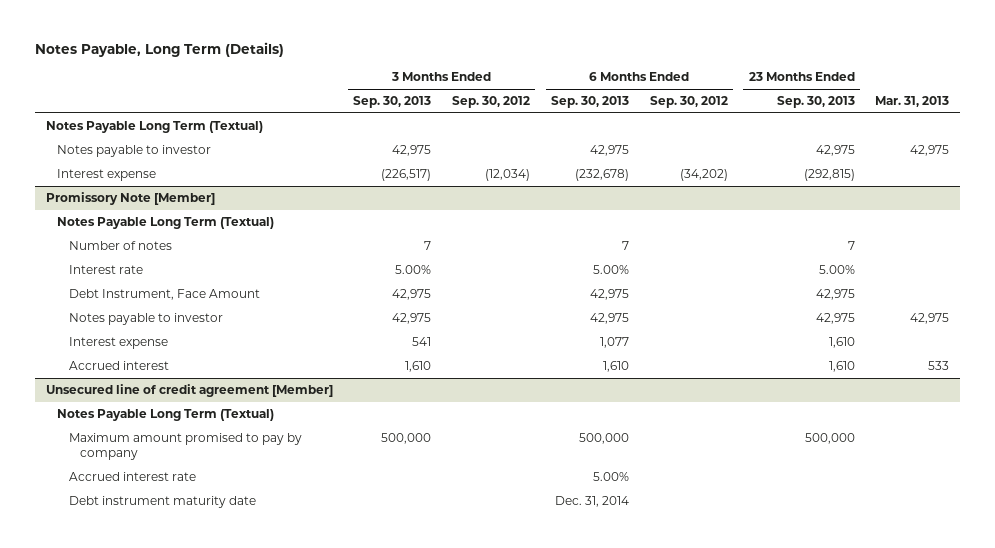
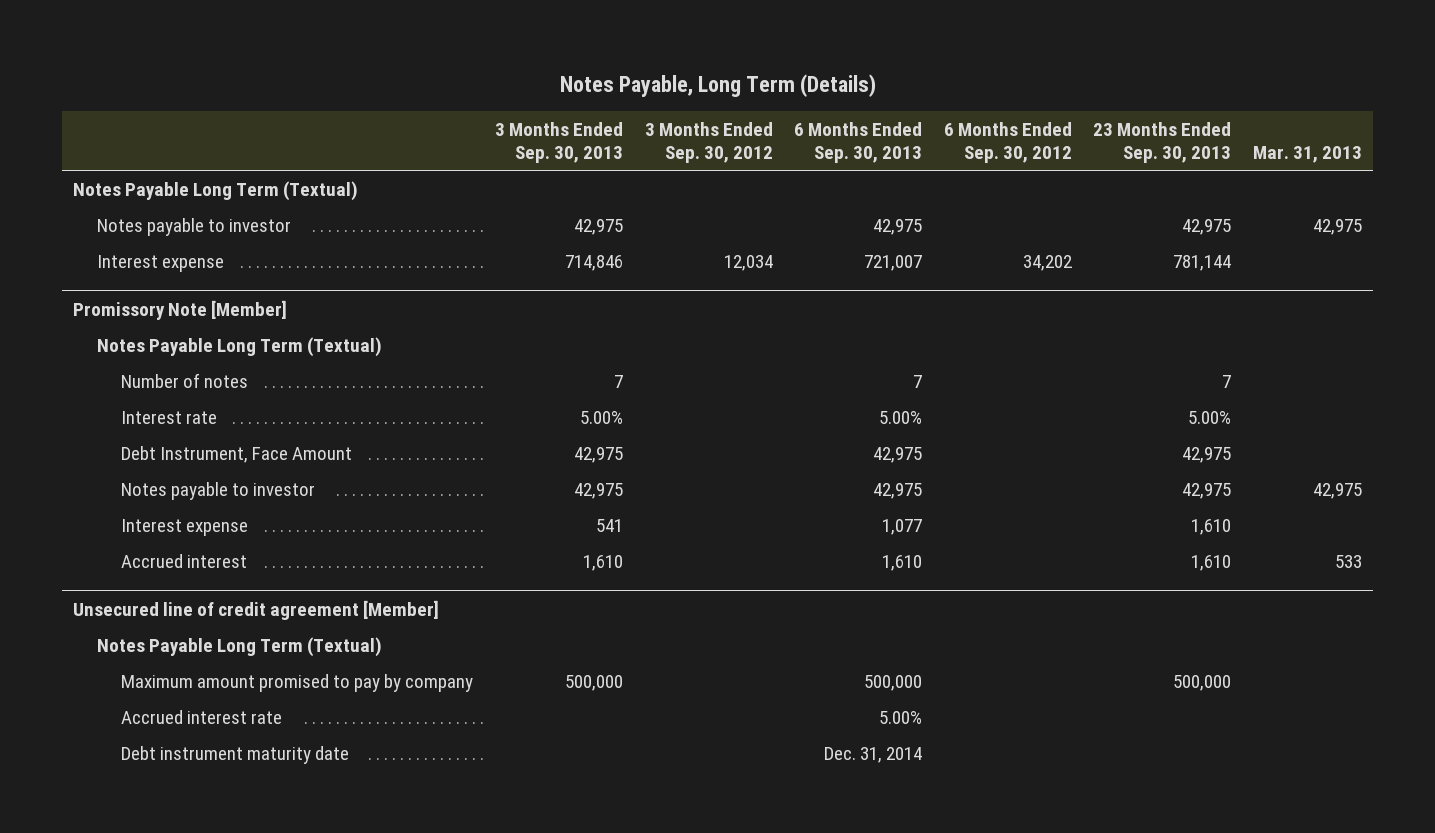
[381,168,432,181] (226,517) -> [564,254,623,271] 714,846
[485,168,531,181] (12,034) -> [723,254,773,271] 12,034
[575,168,630,181] (232,678) -> [864,254,923,271] 721,007
[679,168,728,181] (34,202) -> [1022,254,1072,271] 34,202
[803,168,855,181] (292,815) -> [1173,254,1232,271] 781,144

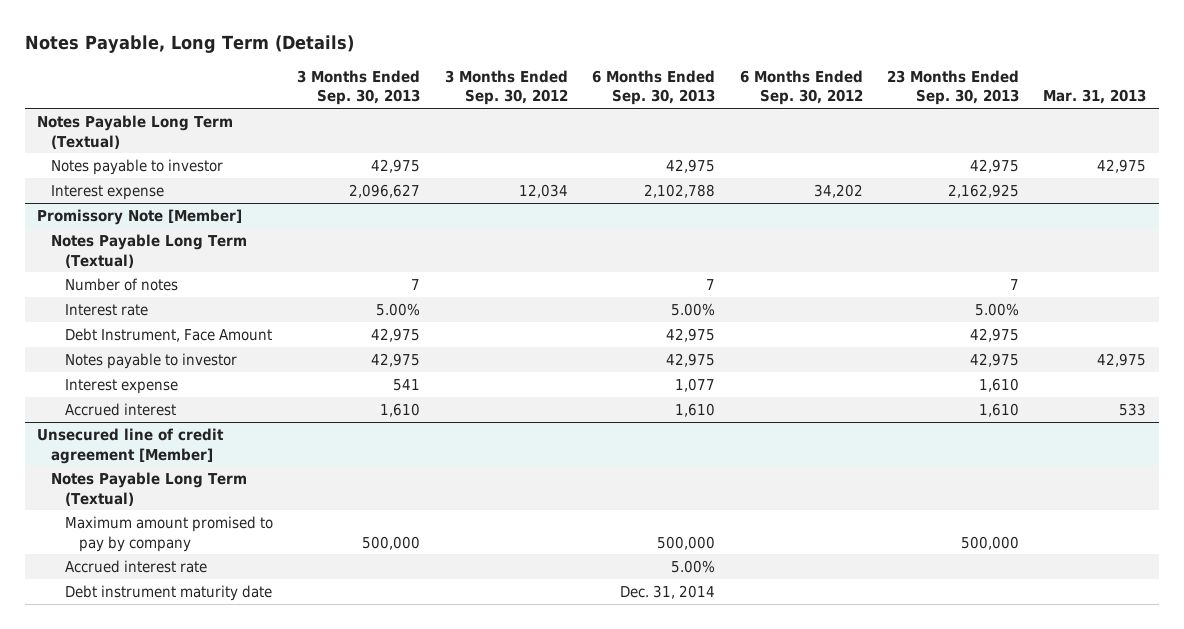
[564,254,623,271] 714,846 -> [349,183,421,198] 2,096,627
[864,254,923,271] 721,007 -> [644,183,716,198] 2,102,788
[1173,254,1232,271] 781,144 -> [947,183,1019,198] 2,162,925

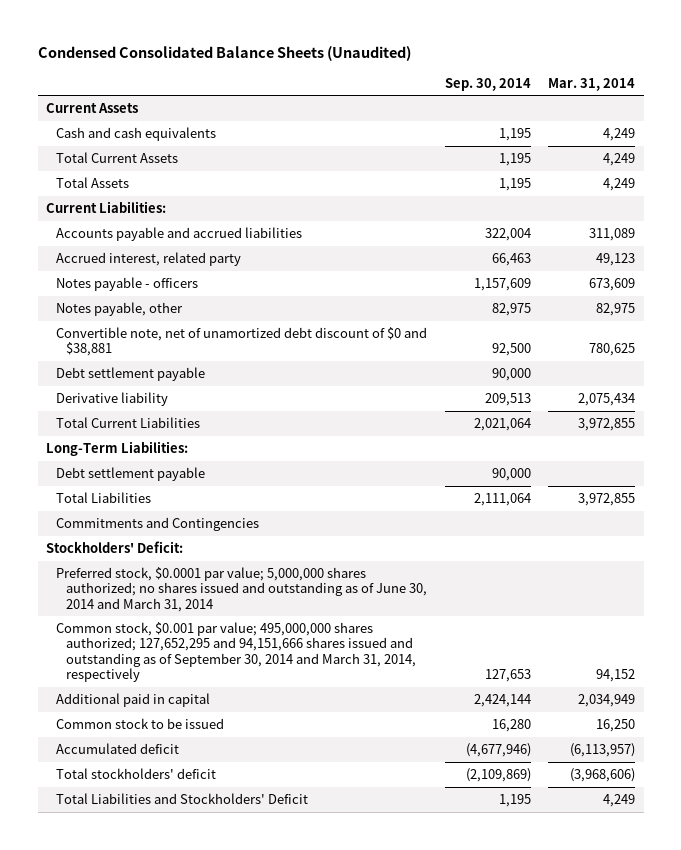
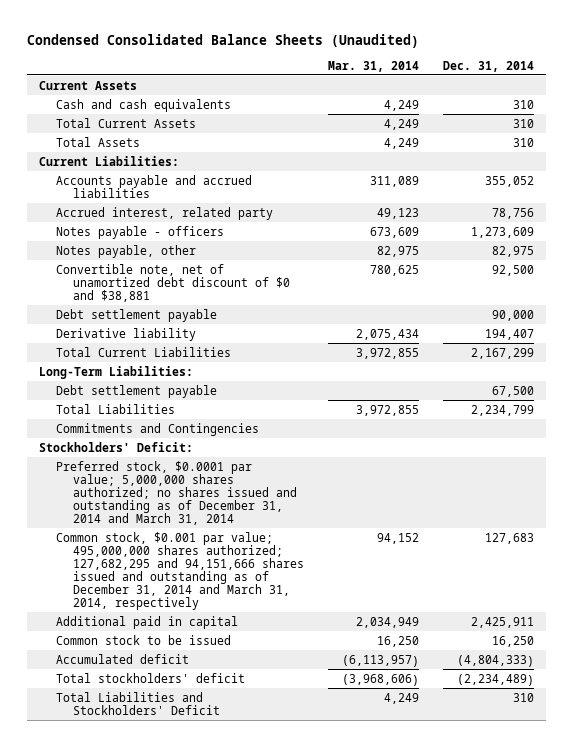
[444,77,531,91] Sep. 30, 2014 -> none
none -> [443,60,535,72] Dec. 31, 2014
[56,567,427,612] Preferred stock, $0.0001 par value; 5,000,000 shares authorized; no shares issued and outstanding as of June 30, 2014 and March 31, 2014 -> [55,460,297,525] Preferred stock, $0.0001 par value; 5,000,000 shares authorized; no shares issued and outstanding as of December 31, 2014 and March 31, 2014
[56,622,416,682] Common stock, $0.001 par value; 495,000,000 shares authorized; 127,652,295 and 94,151,666 shares issued and outstanding as of September 30, 2014 and March 31, 2014, respectively -> [55,531,304,610] Common stock, $0.001 par value; 495,000,000 shares authorized; 127,682,295 and 94,151,666 shares issued and outstanding as of December 31, 2014 and March 31, 2014, respectively

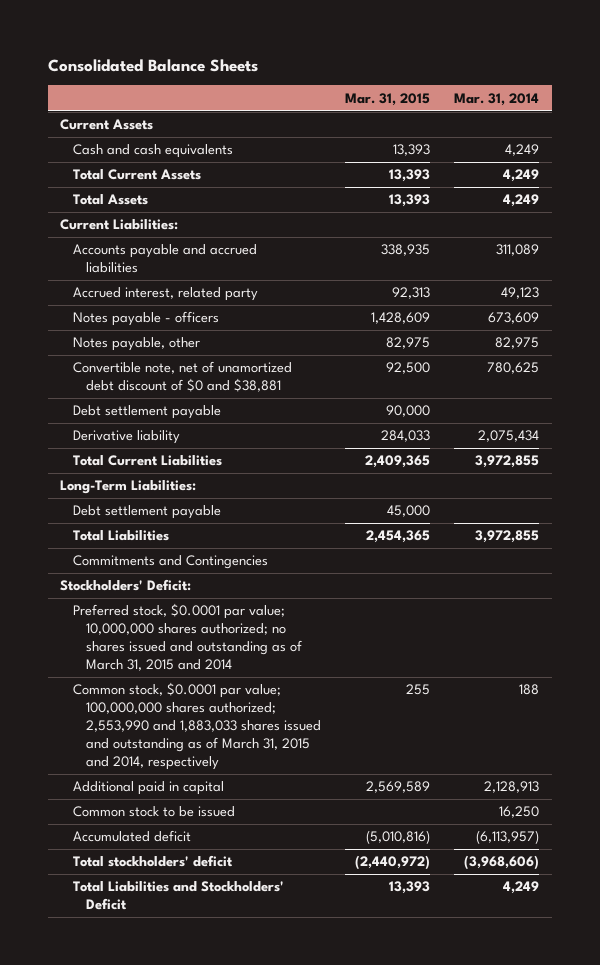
[27,33,420,48] Condensed Consolidated Balance Sheets (Unaudited) -> [48,58,259,72] Consolidated Balance Sheets
[443,60,535,72] Dec. 31, 2014 -> none
none -> [345,92,431,106] Mar. 31, 2015
[55,460,297,525] Preferred stock, $0.0001 par value; 5,000,000 shares authorized; no shares issued and outstanding as of December 31, 2014 and March 31, 2014 -> [72,603,302,672] Preferred stock, $0.0001 par value; 10,000,000 shares authorized; no shares issued and outstanding as of March 31, 2015 and 2014
[55,531,304,610] Common stock, $0.001 par value; 495,000,000 shares authorized; 127,682,295 and 94,151,666 shares issued and outstanding as of December 31, 2014 and March 31, 2014, respectively -> [72,682,321,771] Common stock, $0.0001 par value; 100,000,000 shares authorized; 2,553,990 and 1,883,033 shares issued and outstanding as of March 31, 2015 and 2014, respectively
[376,532,419,544] 94,152 -> [519,684,540,696] 188
[355,616,419,628] 2,034,949 -> [484,781,540,794] 2,128,913

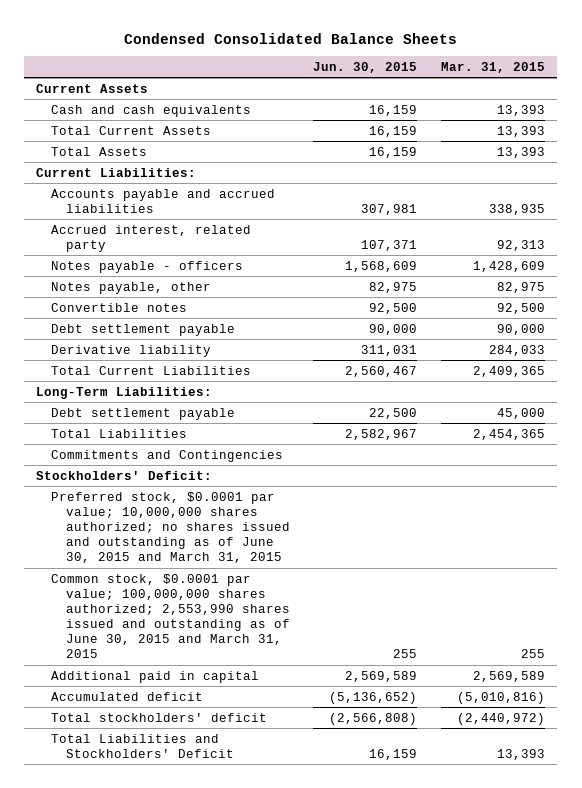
[48,58,259,72] Consolidated Balance Sheets -> [123,32,457,44] Condensed Consolidated Balance Sheets
[454,92,540,106] Mar. 31, 2014 -> none
none -> [313,61,418,73] Jun. 30, 2015
[72,361,292,393] Convertible note, net of unamortized debt discount of $0 and $38,881 -> [50,302,187,312] Convertible notes
[72,603,302,672] Preferred stock, $0.0001 par value; 10,000,000 shares authorized; no shares issued and outstanding as of March 31, 2015 and 2014 -> [50,491,290,564] Preferred stock, $0.0001 par value; 10,000,000 shares authorized; no shares issued and outstanding as of June 30, 2015 and March 31, 2015
[72,682,321,771] Common stock, $0.0001 par value; 100,000,000 shares authorized; 2,553,990 and 1,883,033 shares issued and outstanding as of March 31, 2015 and 2014, respectively -> [50,573,290,659] Common stock, $0.0001 par value; 100,000,000 shares authorized; 2,553,990 shares issued and outstanding as of June 30, 2015 and March 31, 2015
[72,806,235,818] Common stock to be issued -> none

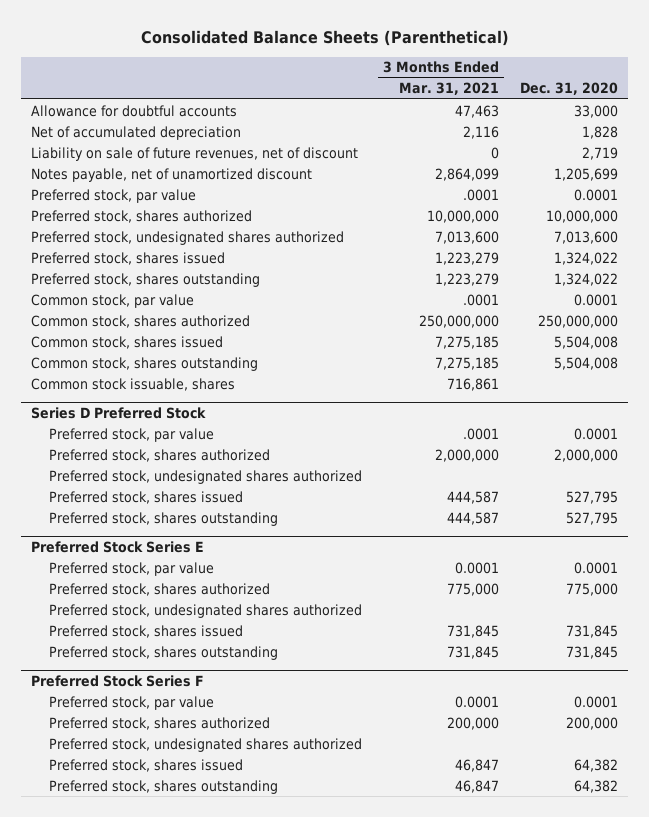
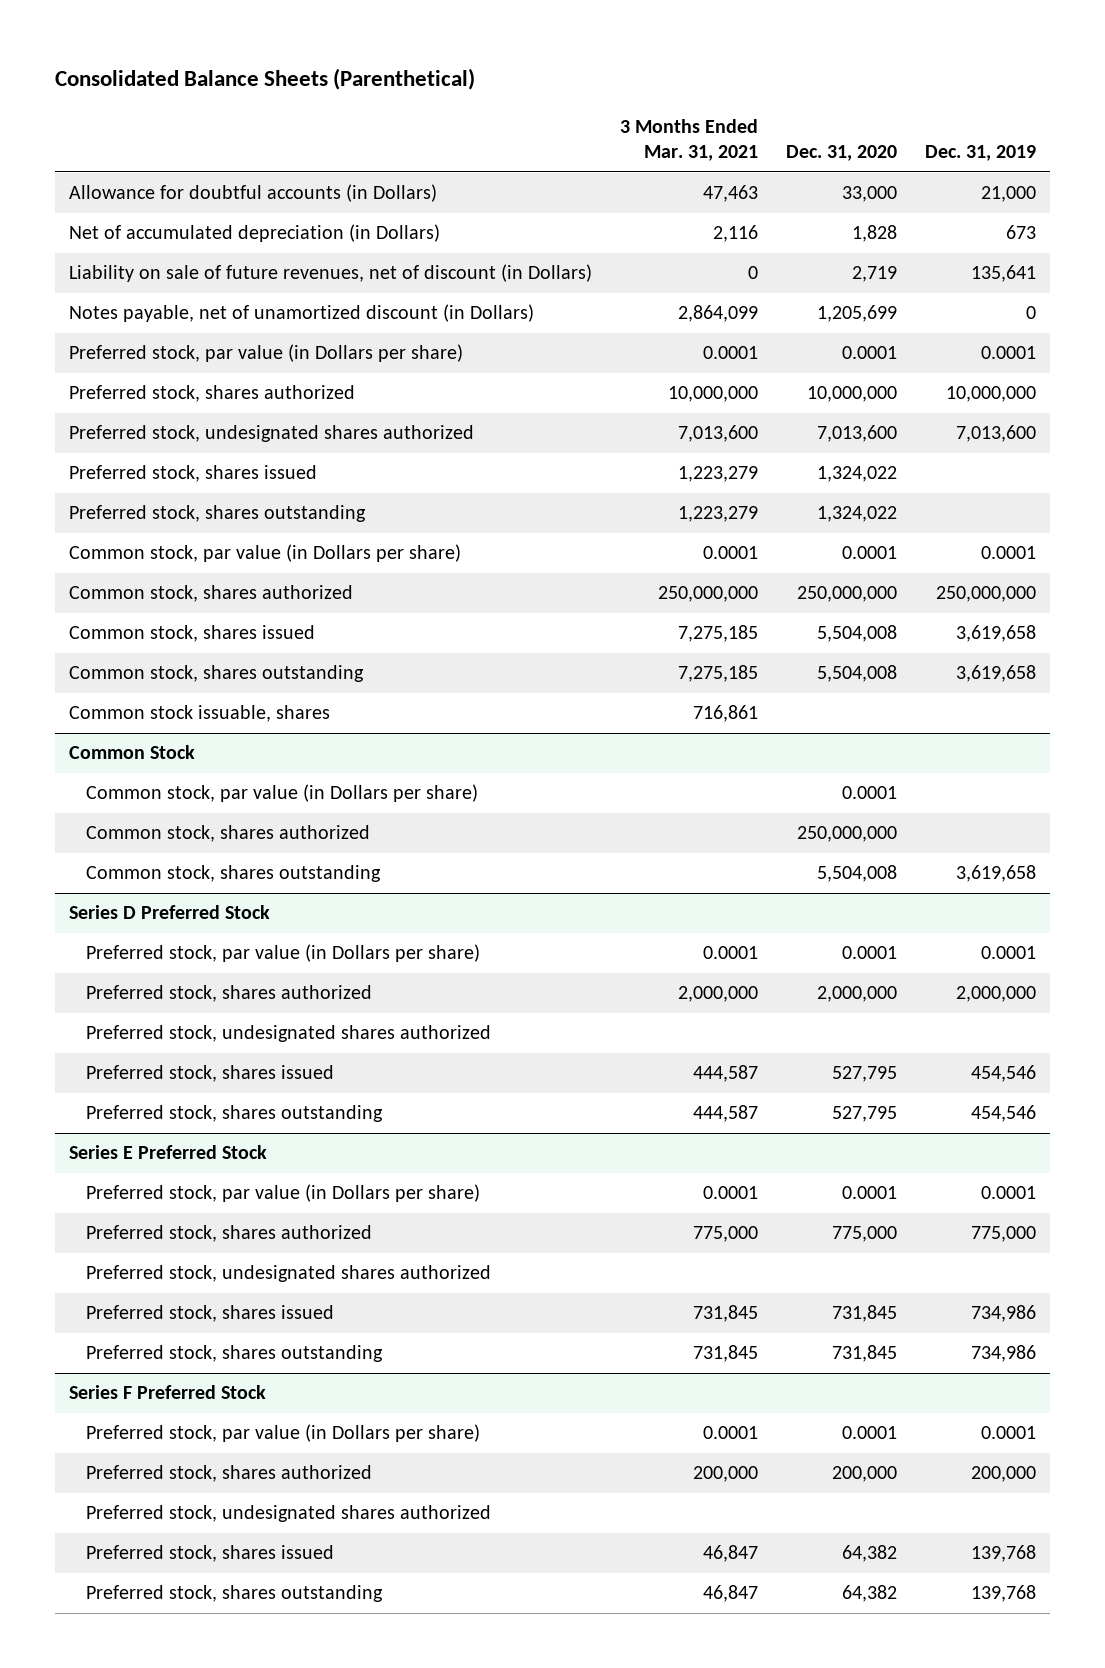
none -> [925,145,1037,162] Dec. 31, 2019
[31,104,238,117] Allowance for doubtful accounts -> [69,184,438,203] Allowance for doubtful accounts (in Dollars)
[31,125,242,140] Net of accumulated depreciation -> [69,224,441,243] Net of accumulated depreciation (in Dollars)
[31,146,359,161] Liability on sale of future revenues, net of discount -> [69,264,593,283] Liability on sale of future revenues, net of discount (in Dollars)
[31,167,313,182] Notes payable, net of unamortized discount -> [69,304,535,323] Notes payable, net of unamortized discount (in Dollars)
[31,188,197,203] Preferred stock, par value -> [69,344,464,363] Preferred stock, par value (in Dollars per share)
[463,188,500,201] .0001 -> [703,346,759,360] 0.0001
[31,293,195,308] Common stock, par value -> [69,544,462,563] Common stock, par value (in Dollars per share)
[463,293,500,306] .0001 -> [703,546,759,560] 0.0001
none -> [69,745,196,760] Common Stock
none -> [85,784,478,803] Common stock, par value (in Dollars per share)
none -> [85,825,370,843] Common stock, shares authorized
none -> [85,865,381,883] Common stock, shares outstanding
[49,427,215,442] Preferred stock, par value -> [85,944,480,963] Preferred stock, par value (in Dollars per share)
[463,427,500,440] .0001 -> [703,946,759,960] 0.0001
[31,541,205,554] Preferred Stock Series E -> [69,1145,268,1160] Series E Preferred Stock
[49,561,215,576] Preferred stock, par value -> [85,1184,480,1203] Preferred stock, par value (in Dollars per share)
[31,675,205,688] Preferred Stock Series F -> [69,1385,267,1400] Series F Preferred Stock
[49,695,215,710] Preferred stock, par value -> [85,1424,480,1443] Preferred stock, par value (in Dollars per share)

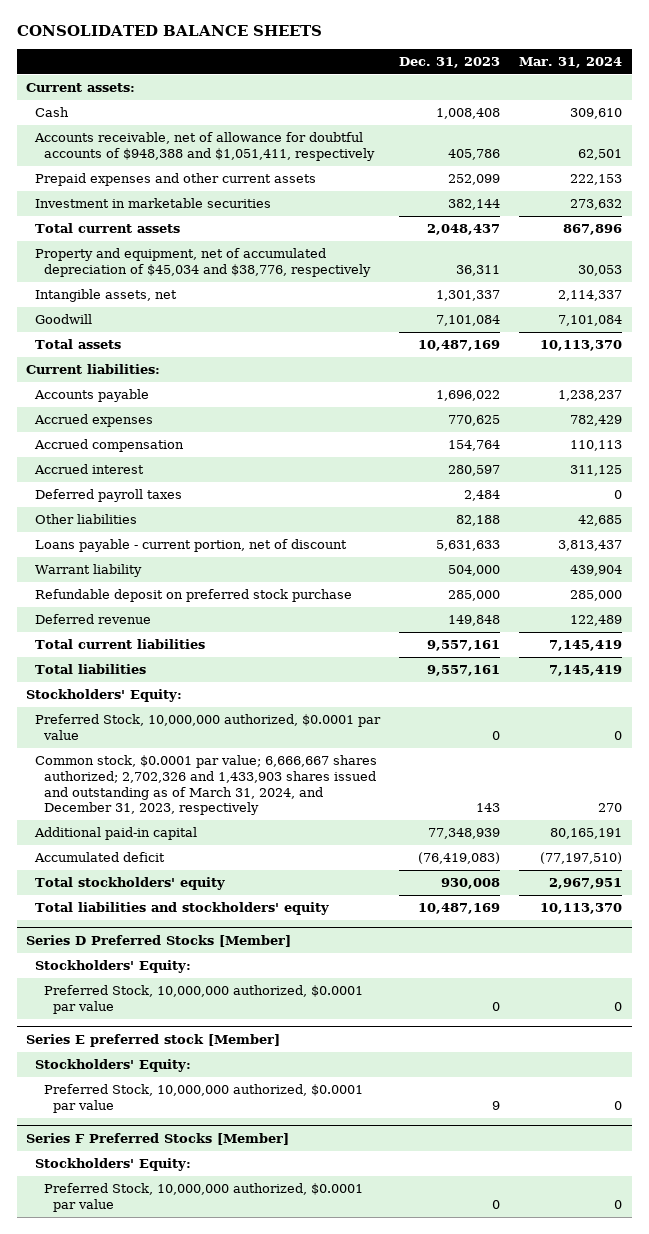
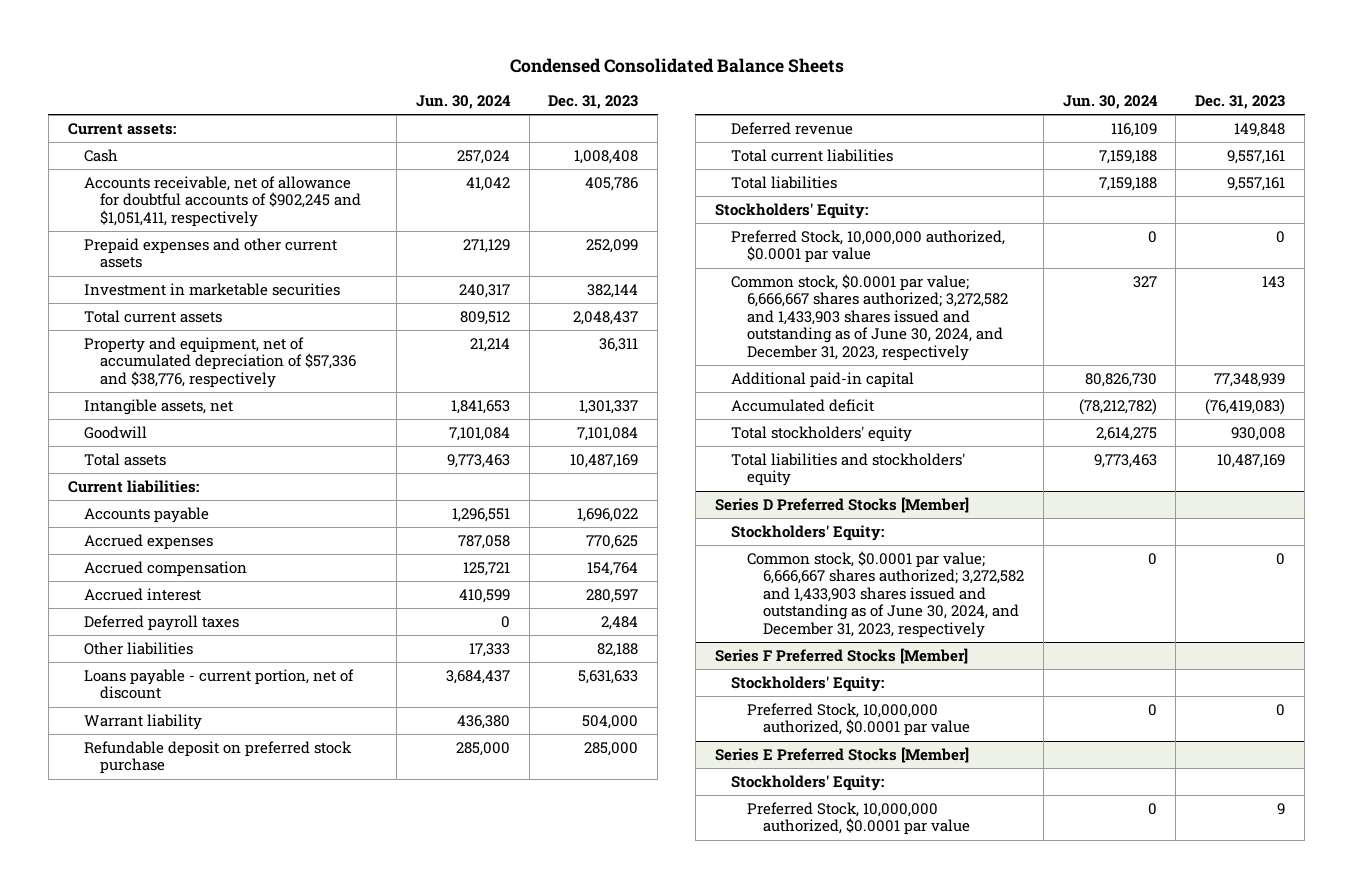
[16,25,322,37] CONSOLIDATED BALANCE SHEETS -> [509,57,844,73] Condensed Consolidated Balance Sheets
[519,56,623,68] Mar. 31, 2024 -> none
none -> [415,94,511,109] Jun. 30, 2024
[34,132,375,161] Accounts receivable, net of allowance for doubtful accounts of $948,388 and $1,051,411, respectively -> [83,176,361,227] Accounts receivable, net of allowance for doubtful accounts of $902,245 and $1,051,411, respectively
[35,248,371,277] Property and equipment, net of accumulated depreciation of $45,034 and $38,776, respectively -> [83,337,356,388] Property and equipment, net of accumulated depreciation of $57,336 and $38,776, respectively
[35,755,378,816] Common stock, $0.0001 par value; 6,666,667 shares authorized; 2,702,326 and 1,433,903 shares issued and outstanding as of March 31, 2024, and December 31, 2023, respectively -> [730,274,1008,361] Common stock, $0.0001 par value; 6,666,667 shares authorized; 3,272,582 and 1,433,903 shares issued and outstanding as of June 30, 2024, and December 31, 2023, respectively
[43,985,363,1014] Preferred Stock, 10,000,000 authorized, $0.0001 par value -> none
[26,1033,281,1047] Series E preferred stock [Member] -> none
[35,1059,192,1073] Stockholders' Equity: -> none
[43,1084,363,1113] Preferred Stock, 10,000,000 authorized, $0.0001 par value -> none
none -> [746,551,1024,638] Common stock, $0.0001 par value; 6,666,667 shares authorized; 3,272,582 and 1,433,903 shares issued and outstanding as of June 30, 2024, and December 31, 2023, respectively
none -> [714,747,969,764] Series E Preferred Stocks [Member]
none -> [730,775,884,792] Stockholders' Equity:
none -> [746,802,970,836] Preferred Stock, 10,000,000 authorized, $0.0001 par value

